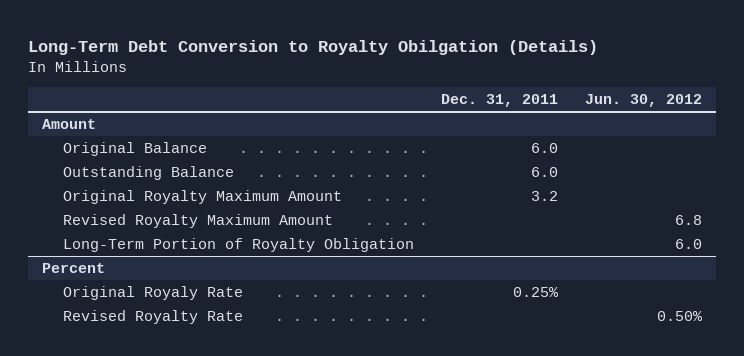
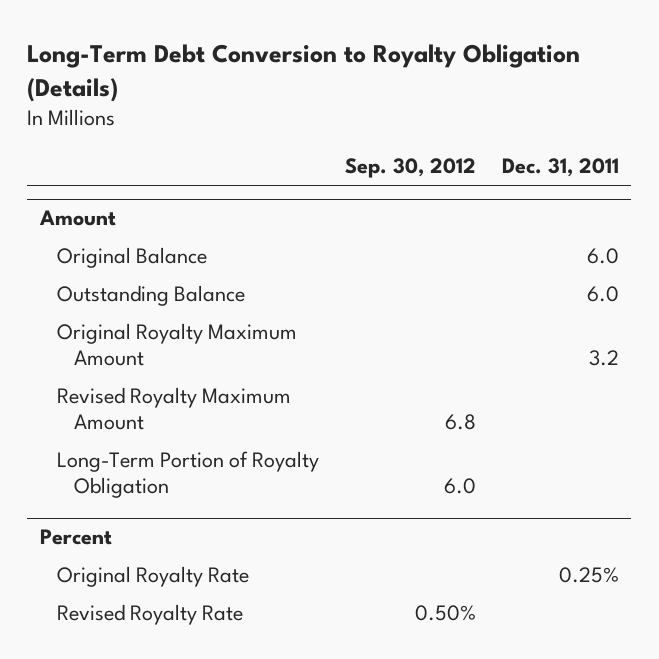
[28,39,599,55] Long-Term Debt Conversion to Royalty Obilgation (Details) -> [27,43,581,102] Long-Term Debt Conversion to Royalty Obligation (Details)
[585,93,703,107] Jun. 30, 2012 -> none
none -> [344,158,476,179] Sep. 30, 2012
[63,286,244,301] Original Royaly Rate -> [57,566,250,588] Original Royalty Rate

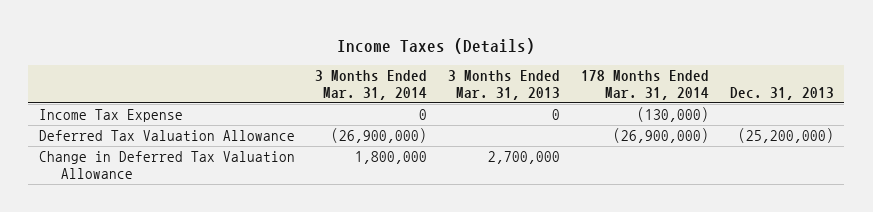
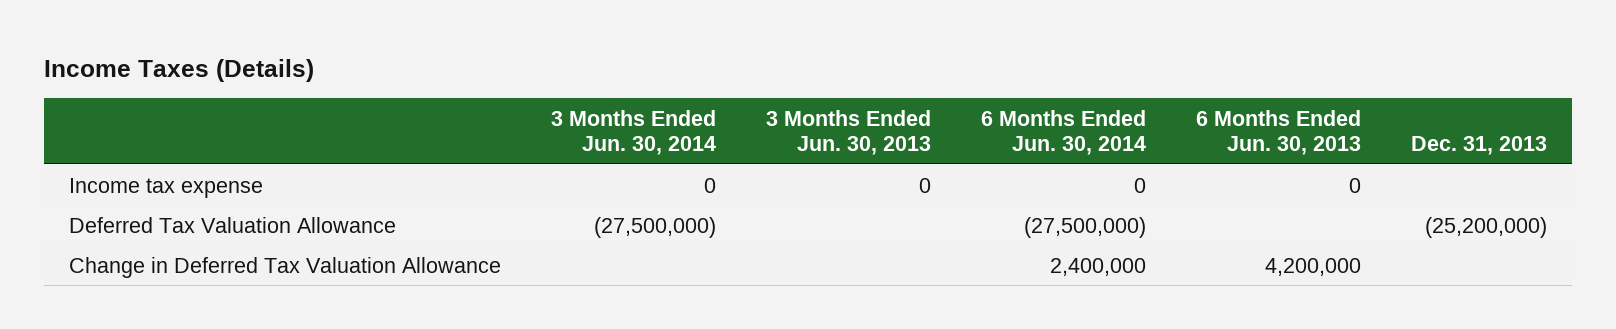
[315,70,428,101] 3 Months Ended Mar. 31, 2014 -> none
[448,70,561,101] 3 Months Ended Mar. 31, 2013 -> none
[581,70,710,101] 178 Months Ended Mar. 31, 2014 -> none
none -> [550,110,716,155] 3 Months Ended Jun. 30, 2014
none -> [766,110,932,155] 3 Months Ended Jun. 30, 2013
none -> [981,110,1147,155] 6 Months Ended Jun. 30, 2014
none -> [1196,110,1362,155] 6 Months Ended Jun. 30, 2013
[38,109,183,123] Income Tax Expense -> [68,177,263,198] Income tax expense

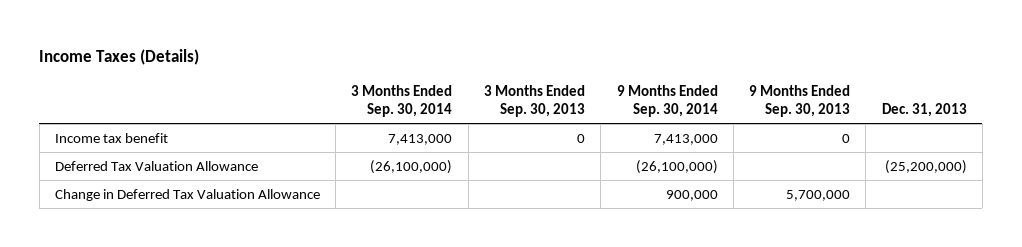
[550,110,716,155] 3 Months Ended Jun. 30, 2014 -> none
[766,110,932,155] 3 Months Ended Jun. 30, 2013 -> none
[981,110,1147,155] 6 Months Ended Jun. 30, 2014 -> none
[1196,110,1362,155] 6 Months Ended Jun. 30, 2013 -> none
none -> [351,84,453,118] 3 Months Ended Sep. 30, 2014
none -> [484,84,586,118] 3 Months Ended Sep. 30, 2013
none -> [616,84,718,118] 9 Months Ended Sep. 30, 2014
none -> [749,84,851,118] 9 Months Ended Sep. 30, 2013
[68,177,263,198] Income tax expense -> [54,132,168,143] Income tax benefit

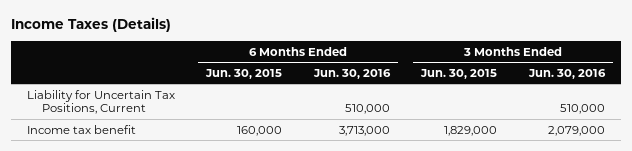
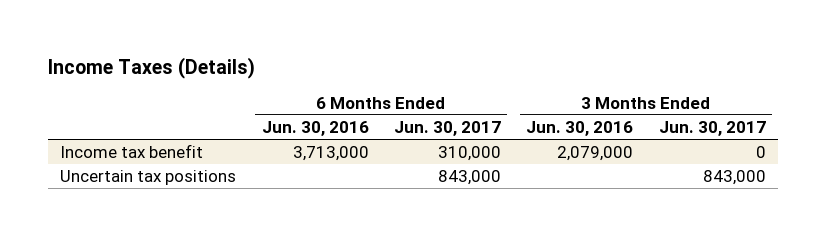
[205,68,283,79] Jun. 30, 2015 -> none
[420,68,498,79] Jun. 30, 2015 -> none
none -> [394,120,502,136] Jun. 30, 2017
none -> [658,120,766,136] Jun. 30, 2017
[26,89,175,115] Liability for Uncertain Tax Positions, Current -> none
none -> [60,170,237,186] Uncertain tax positions

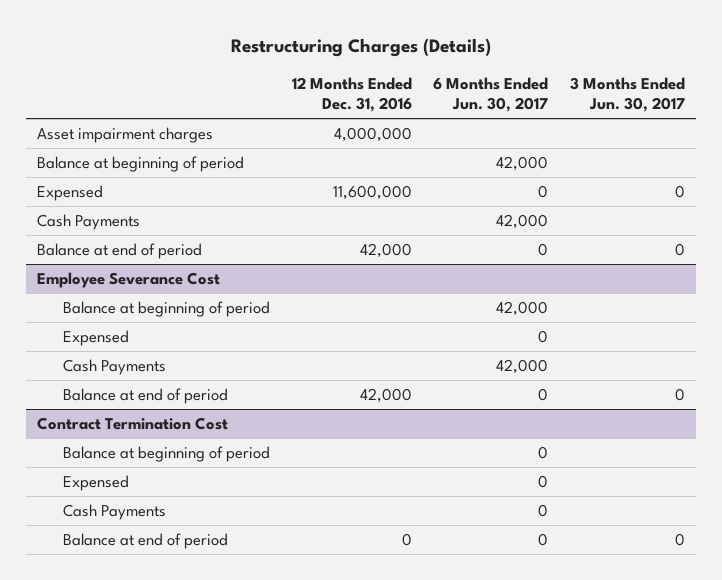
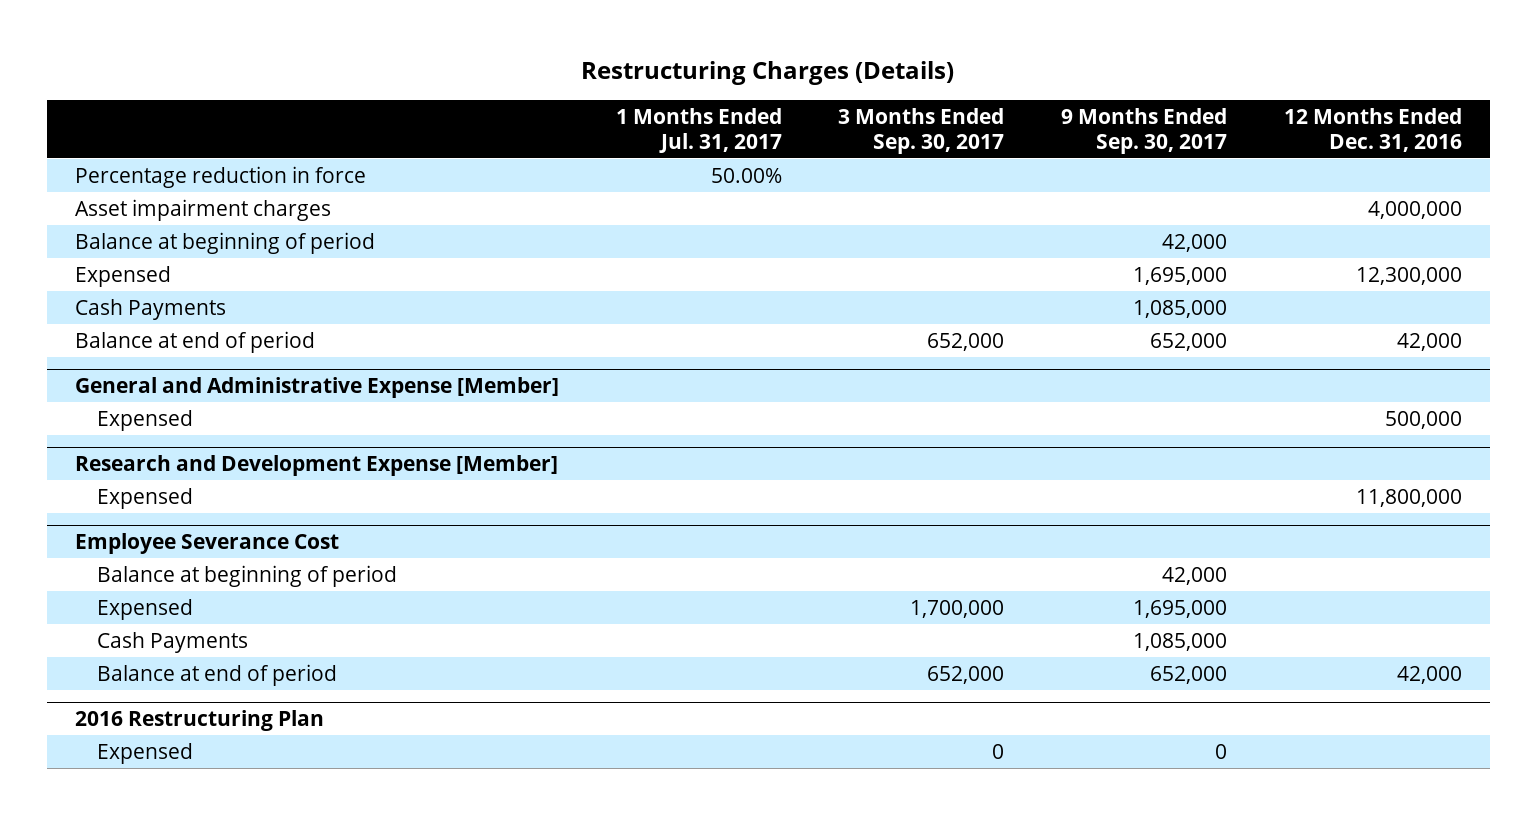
[433,76,549,112] 6 Months Ended Jun. 30, 2017 -> none
[570,76,686,112] 3 Months Ended Jun. 30, 2017 -> none
none -> [615,107,782,153] 1 Months Ended Jul. 31, 2017
none -> [838,107,1005,154] 3 Months Ended Sep. 30, 2017
none -> [1060,107,1227,154] 9 Months Ended Sep. 30, 2017
none -> [75,165,367,188] Percentage reduction in force
[332,185,412,201] 11,600,000 -> [1355,266,1462,285] 12,300,000
none -> [75,377,560,399] General and Administrative Expense [Member]
none -> [97,409,194,431] Expensed
none -> [75,455,559,477] Research and Development Expense [Member]
none -> [97,487,194,509] Expensed
[36,417,228,431] Contract Termination Cost -> none
[63,446,271,463] Balance at beginning of period -> none
[63,475,130,492] Expensed -> none
[63,504,167,521] Cash Payments -> none
[63,533,229,550] Balance at end of period -> none
none -> [75,710,325,732] 2016 Restructuring Plan
none -> [97,742,194,764] Expensed

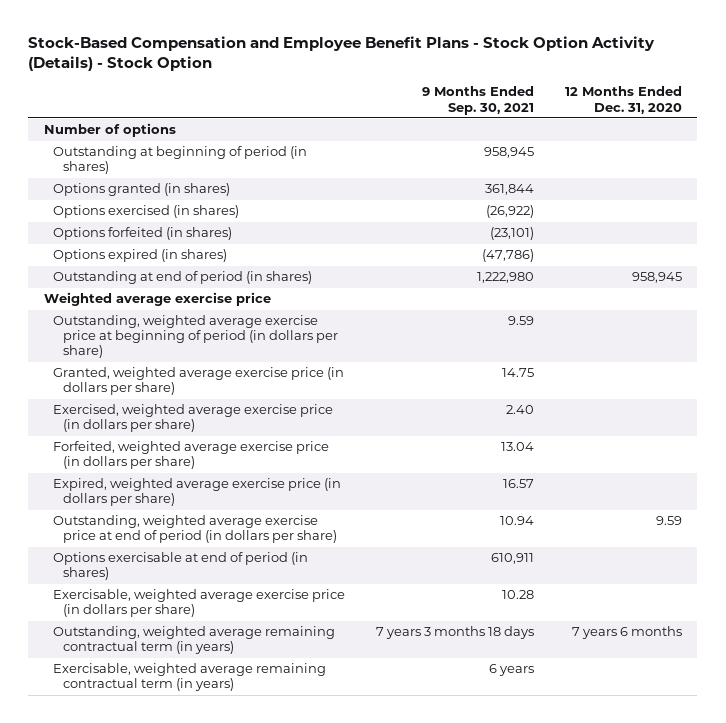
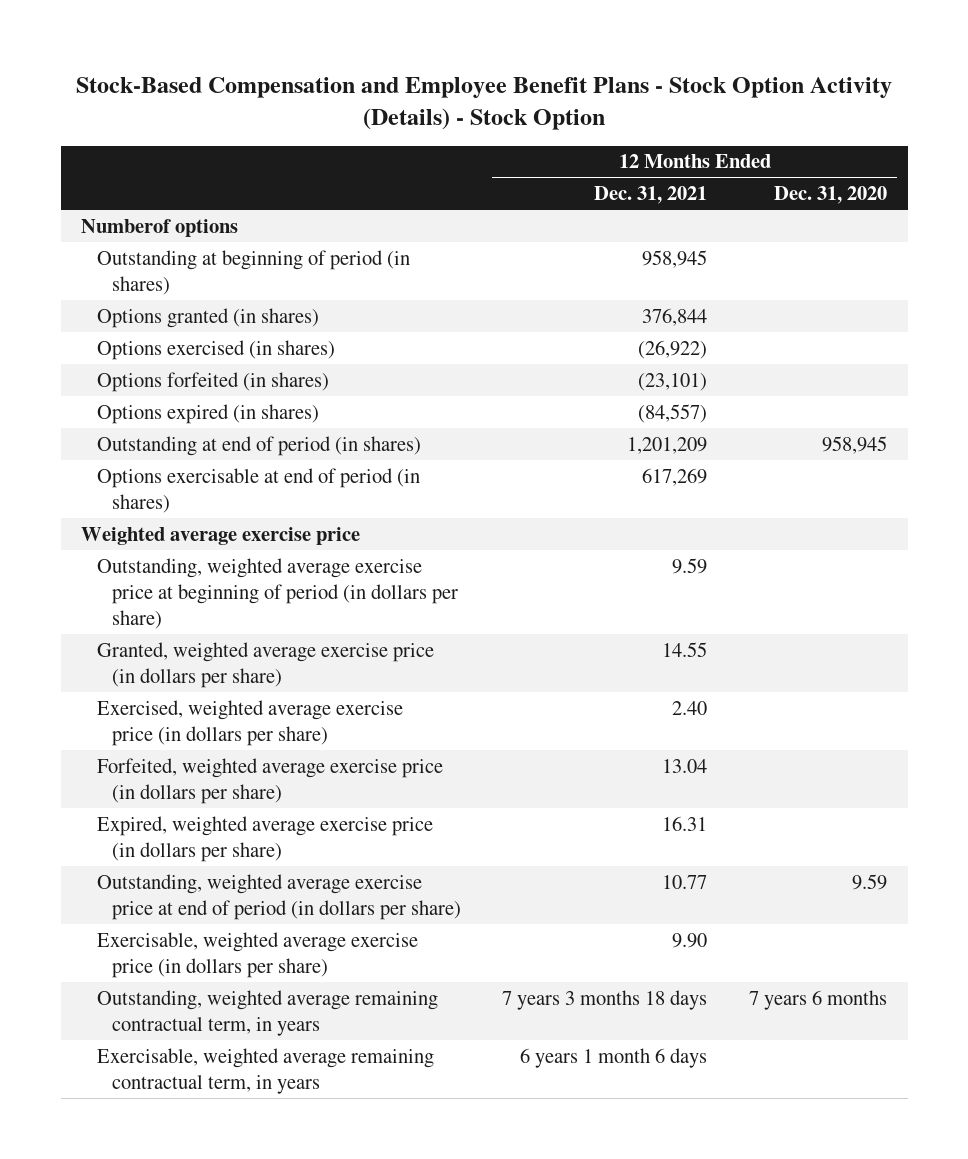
[422,86,535,115] 9 Months Ended Sep. 30, 2021 -> none
none -> [594,186,708,205] Dec. 31, 2021
[43,123,176,138] Number of options -> [81,218,239,237] Numberof options
[53,552,309,581] Options exercisable at end of period (in shares) -> [96,467,420,513] Options exercisable at end of period (in shares)
[53,626,336,655] Outstanding, weighted average remaining contractual term (in years) -> [96,989,438,1036] Outstanding, weighted average remaining contractual term, in years
[53,663,327,692] Exercisable, weighted average remaining contractual term (in years) -> [96,1047,434,1094] Exercisable, weighted average remaining contractual term, in years

